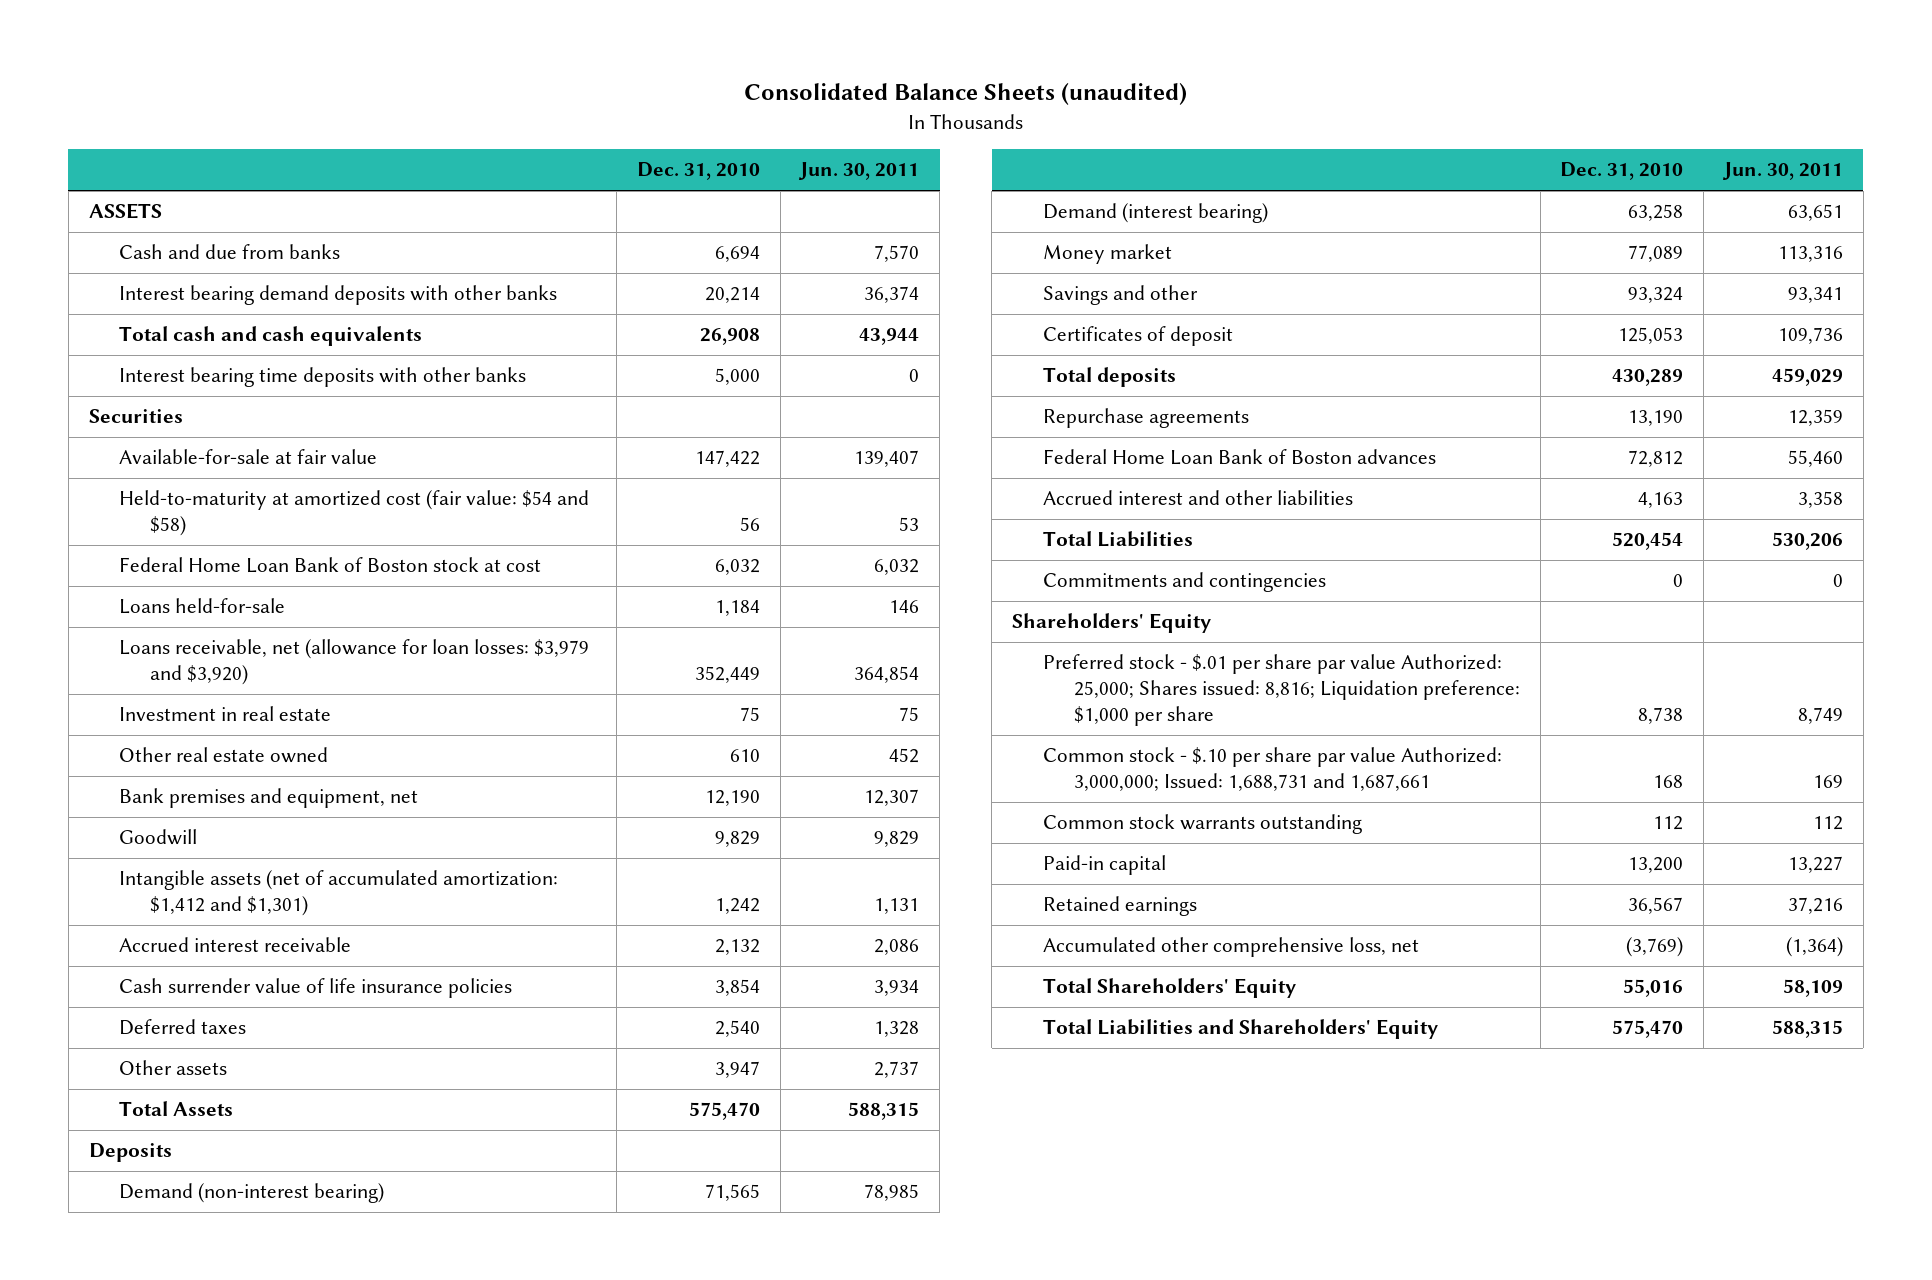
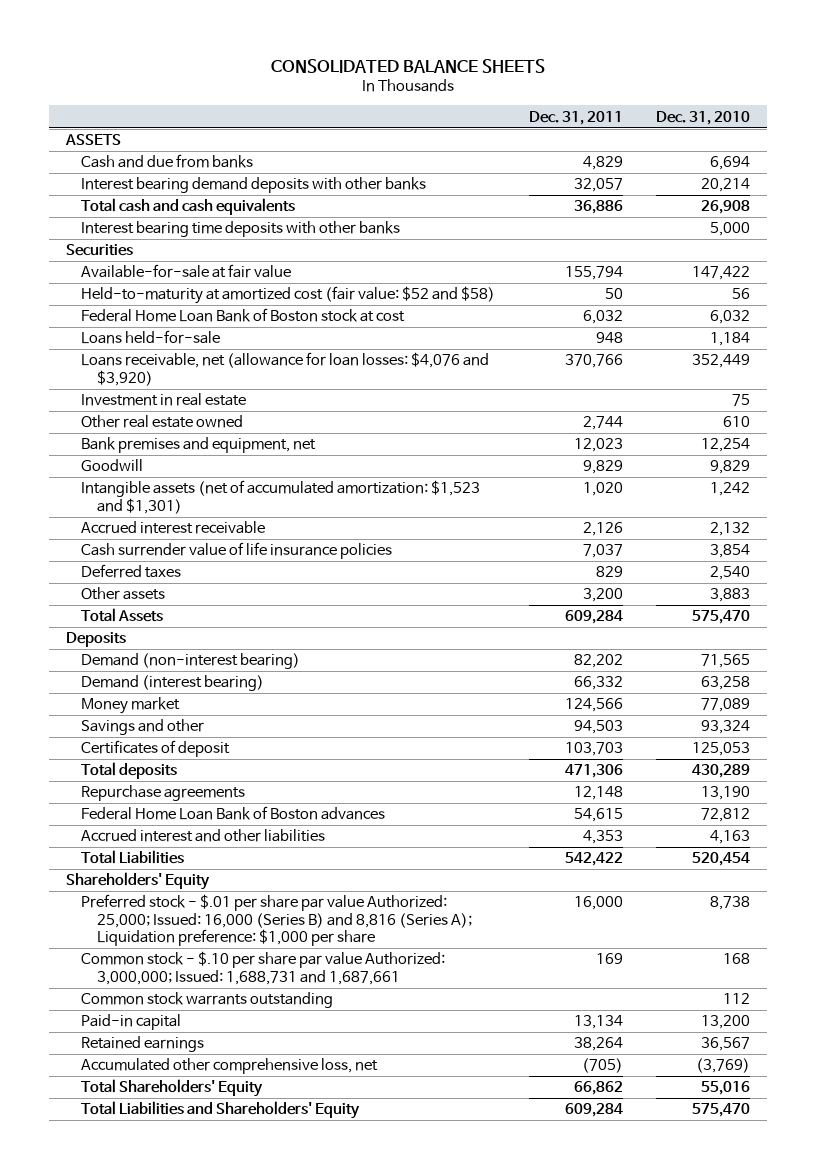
[743,83,1187,106] Consolidated Balance Sheets (unaudited) -> [271,58,546,73] CONSOLIDATED BALANCE SHEETS
[798,162,920,181] Jun. 30, 2011 -> none
none -> [528,110,623,125] Dec. 31, 2011
[119,490,590,537] Held-to-maturity at amortized cost (fair value: $54 and $58) -> [81,286,496,305] Held-to-maturity at amortized cost (fair value: $52 and $58)
[119,639,590,686] Loans receivable, net (allowance for loan losses: $3,979 and $3,920) -> [81,352,490,386] Loans receivable, net (allowance for loan losses: $4,076 and $3,920)
[704,790,760,807] 12,190 -> [701,438,751,453] 12,254
[119,870,559,917] Intangible assets (net of accumulated amortization: $1,412 and $1,301) -> [81,480,481,514] Intangible assets (net of accumulated amortization: $1,523 and $1,301)
[714,1061,760,1079] 3,947 -> [710,588,751,603] 3,883
[1042,572,1326,593] Commitments and contingencies -> none
[1042,654,1520,727] Preferred stock - $.01 per share par value Authorized: 25,000; Shares issued: 8,816; Liquidation preference: $1,000 per share -> [81,894,472,946] Preferred stock - $.01 per share par value Authorized: 25,000; Issued: 16,000 (Series B) and 8,816 (Series A); Liquidation preference: $1,000 per share

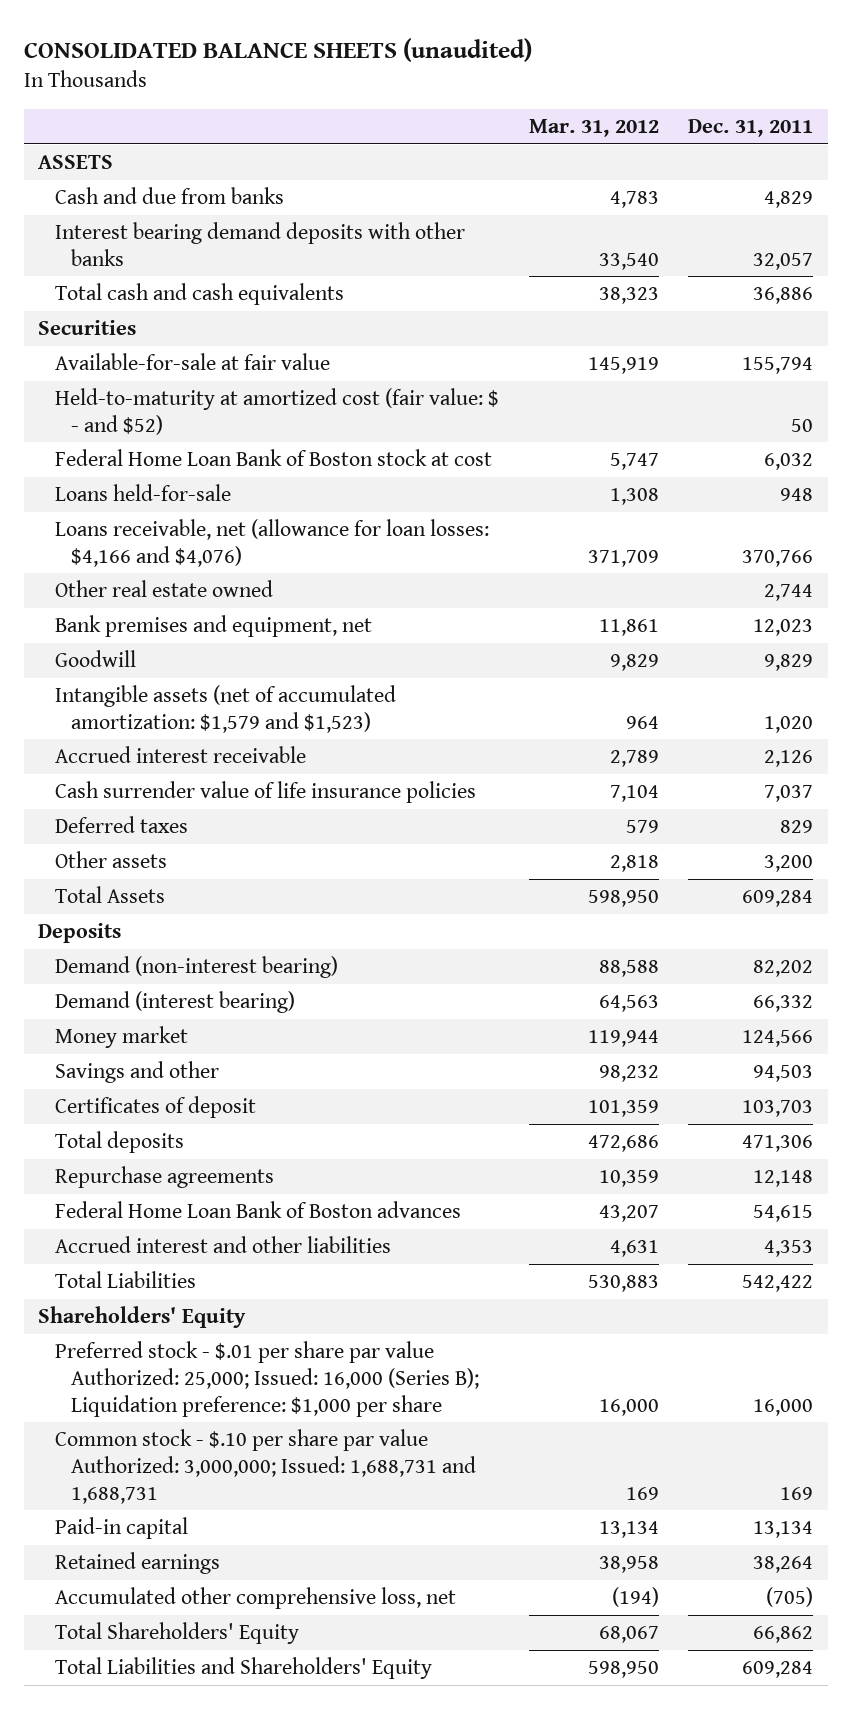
[271,58,546,73] CONSOLIDATED BALANCE SHEETS -> [23,37,532,62] CONSOLIDATED BALANCE SHEETS (unaudited)
[656,110,751,125] Dec. 31, 2010 -> none
none -> [528,119,659,138] Mar. 31, 2012
[81,221,401,238] Interest bearing time deposits with other banks -> none
[81,286,496,305] Held-to-maturity at amortized cost (fair value: $52 and $58) -> [54,388,499,435] Held-to-maturity at amortized cost (fair value: $ - and $52)
[81,393,247,407] Investment in real estate -> none
[81,352,490,386] Loans receivable, net (allowance for loan losses: $4,076 and $3,920) -> [54,519,489,567] Loans receivable, net (allowance for loan losses: $4,166 and $4,076)
[81,480,481,514] Intangible assets (net of accumulated amortization: $1,523 and $1,301) -> [54,685,396,733] Intangible assets (net of accumulated amortization: $1,579 and $1,523)
[81,992,334,1009] Common stock warrants outstanding -> none
[81,894,472,946] Preferred stock - $.01 per share par value Authorized: 25,000; Issued: 16,000 (Series B) and 8,816 (Series A); Liquidation preference: $1,000 per share -> [54,1341,480,1417] Preferred stock - $.01 per share par value Authorized: 25,000; Issued: 16,000 (Series B); Liquidation preference: $1,000 per share
[81,951,446,985] Common stock - $.10 per share par value Authorized: 3,000,000; Issued: 1,688,731 and 1,687,661 -> [54,1429,477,1504] Common stock - $.10 per share par value Authorized: 3,000,000; Issued: 1,688,731 and 1,688,731

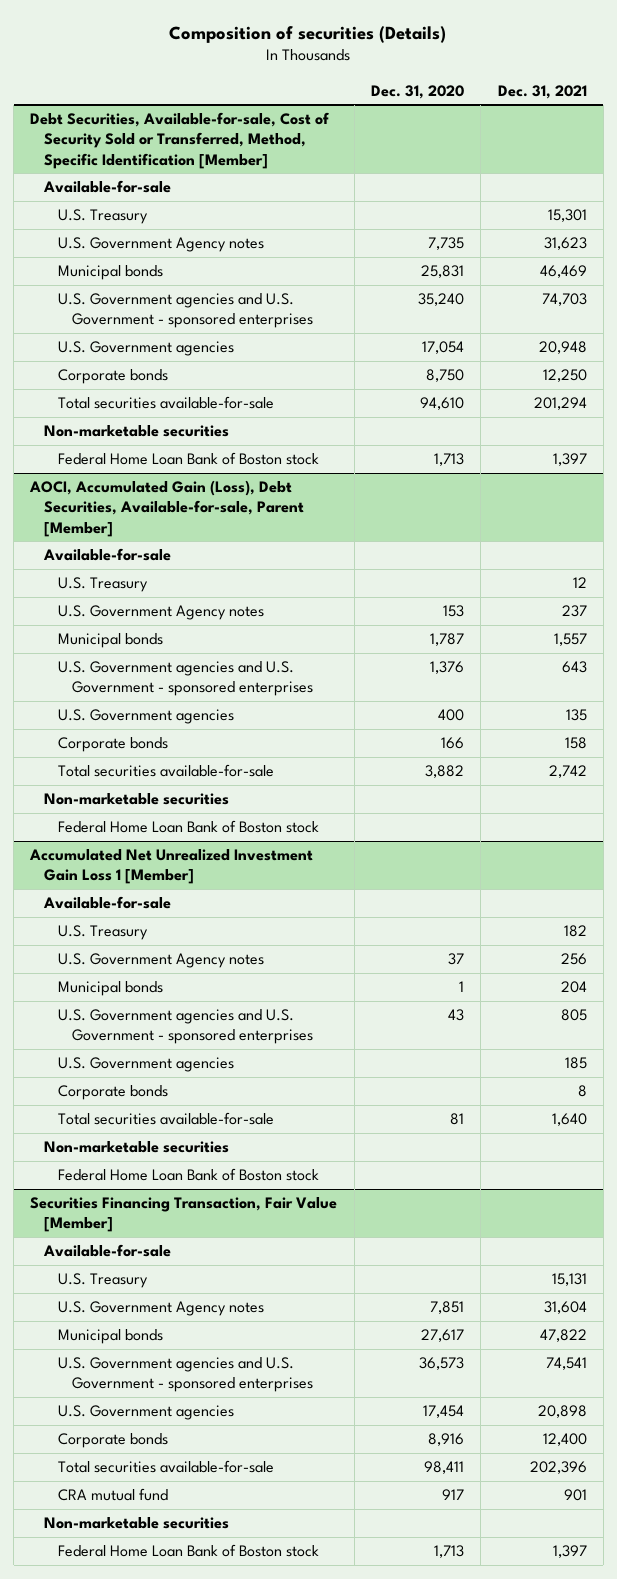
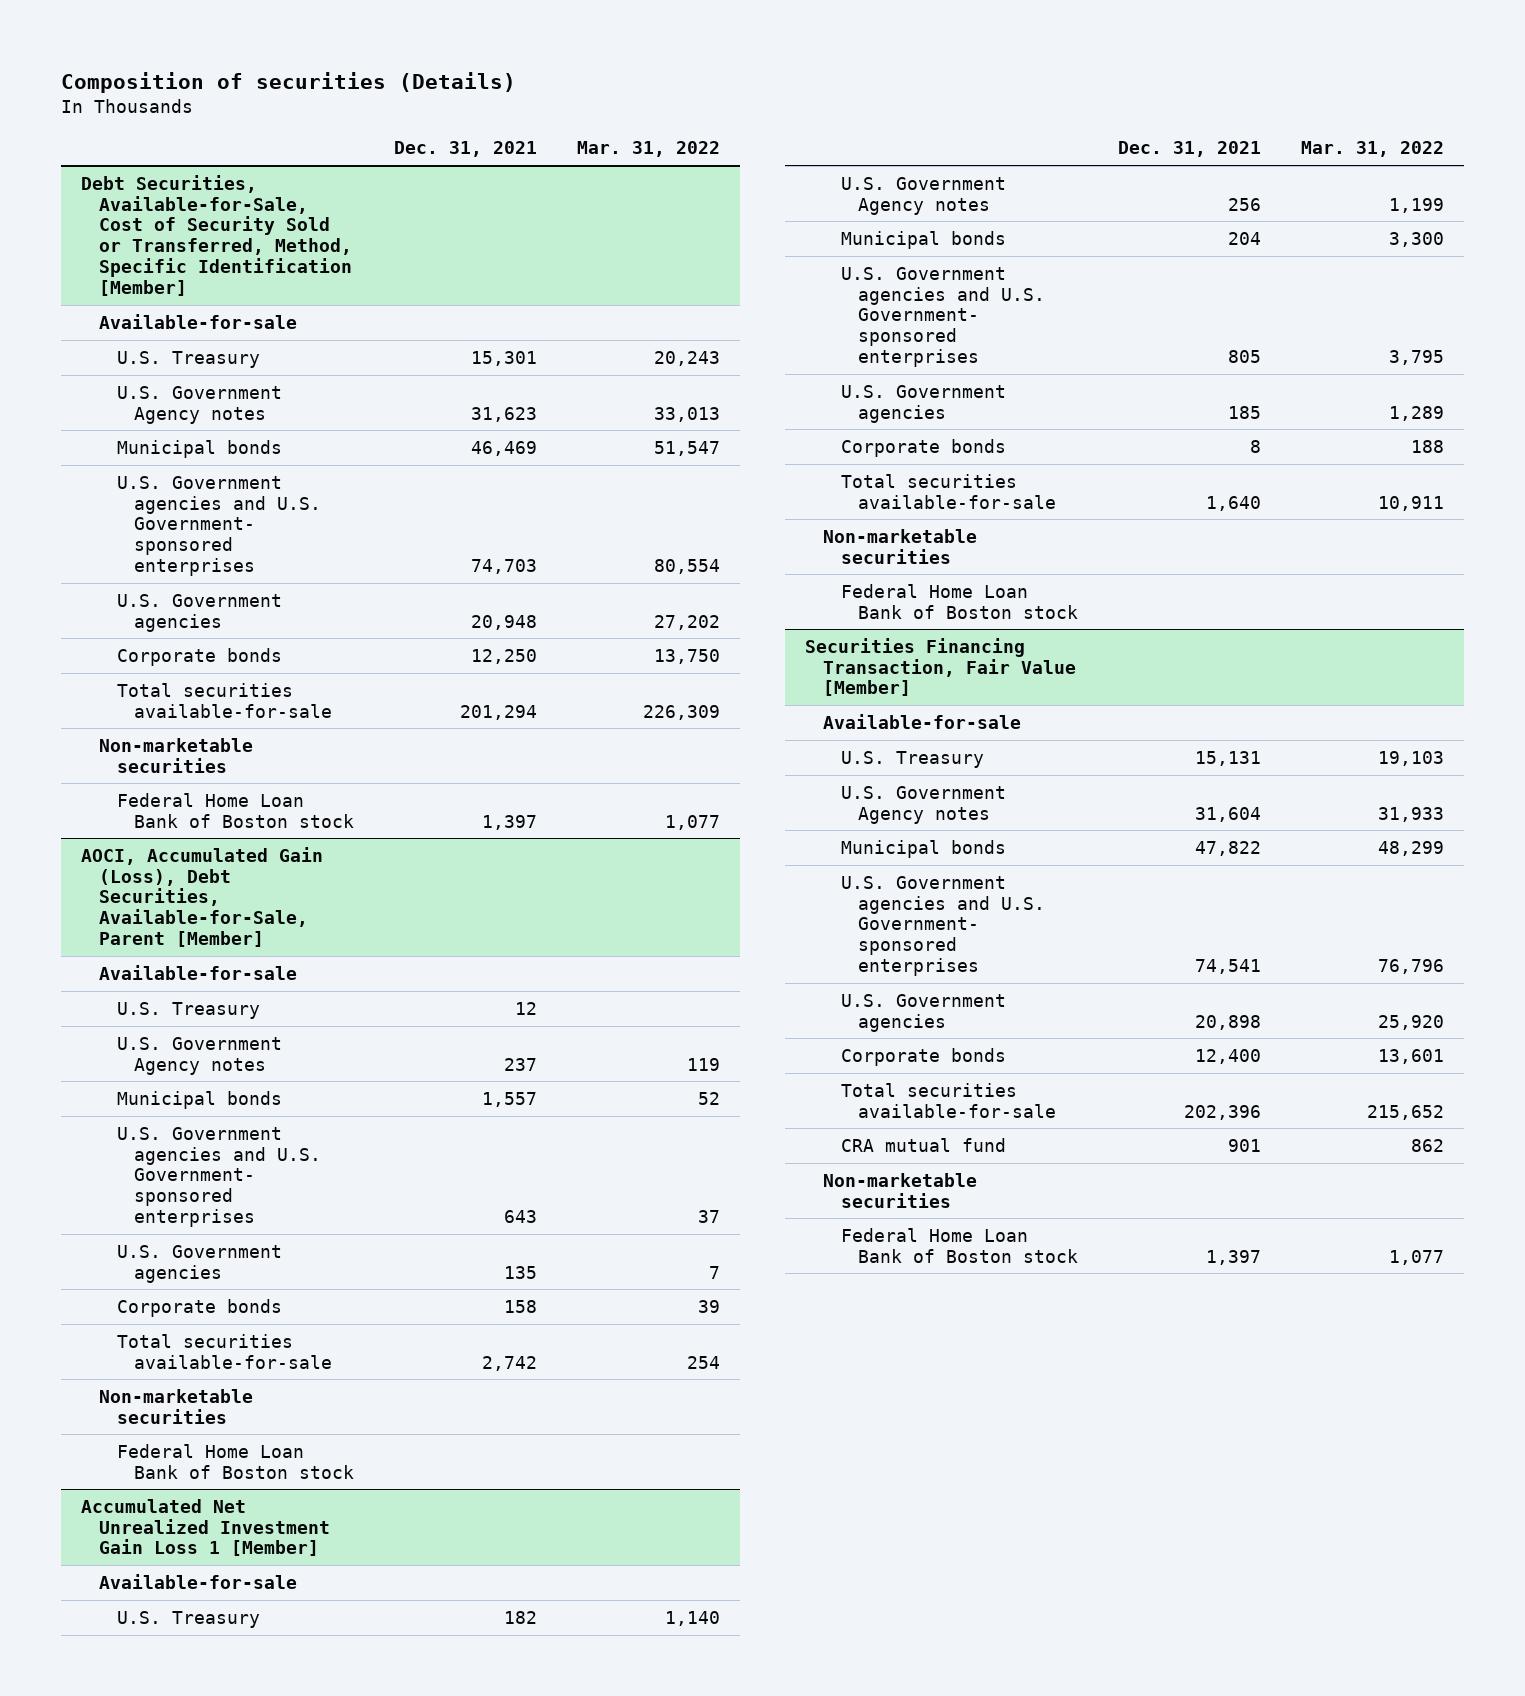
[370,84,464,99] Dec. 31, 2020 -> none
none -> [577,141,721,158] Mar. 31, 2022
[30,112,330,169] Debt Securities, Available-for-sale, Cost of Security Sold or Transferred, Method, Specific Identification [Member] -> [80,174,352,296] Debt Securities, Available-for-Sale, Cost of Security Sold or Transferred, Method, Specific Identification [Member]
[58,293,314,329] U.S. Government agencies and U.S. Government - sponsored enterprises -> [116,475,322,576] U.S. Government agencies and U.S. Government- sponsored enterprises
[29,480,305,537] AOCI, Accumulated Gain (Loss), Debt Securities, Available-for-sale, Parent [Member] -> [80,846,323,947] AOCI, Accumulated Gain (Loss), Debt Securities, Available-for-Sale, Parent [Member]
[58,661,314,697] U.S. Government agencies and U.S. Government - sponsored enterprises -> [116,1126,322,1227] U.S. Government agencies and U.S. Government- sponsored enterprises
[58,1009,314,1045] U.S. Government agencies and U.S. Government - sponsored enterprises -> [840,266,1046,367] U.S. Government agencies and U.S. Government- sponsored enterprises
[58,1357,314,1393] U.S. Government agencies and U.S. Government - sponsored enterprises -> [840,875,1046,976] U.S. Government agencies and U.S. Government- sponsored enterprises

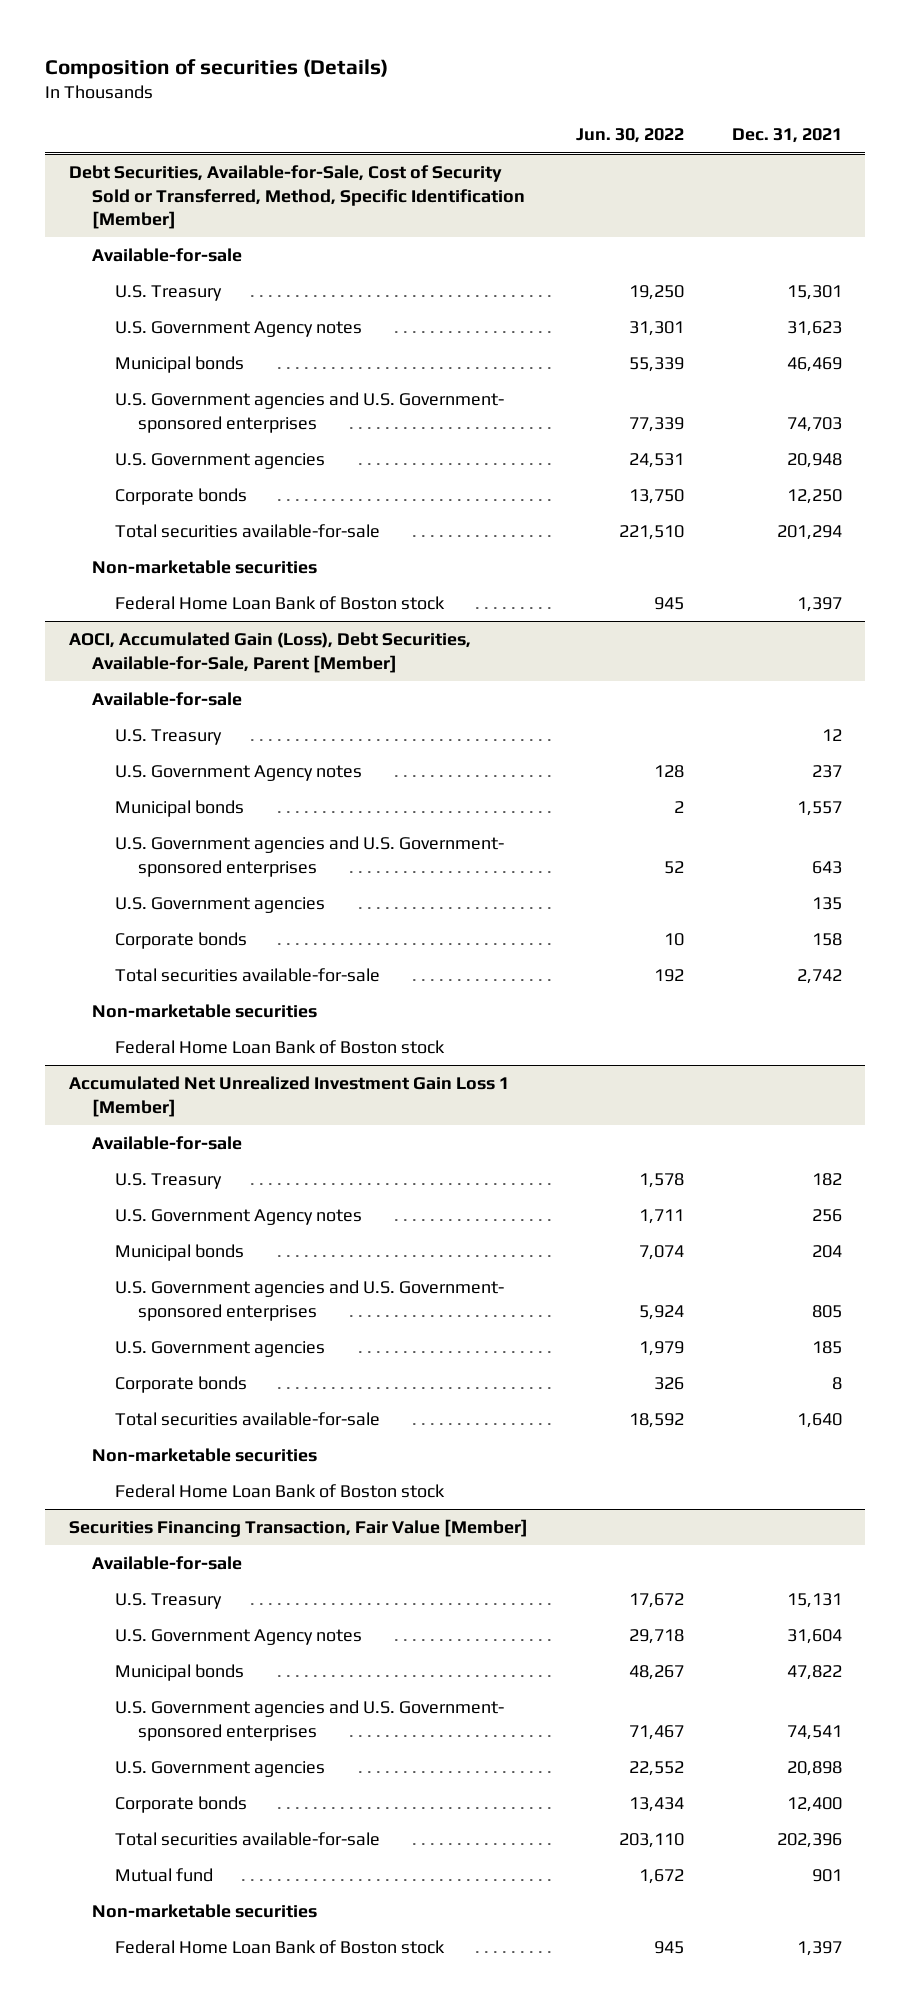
[577,141,721,158] Mar. 31, 2022 -> none
none -> [575,128,684,144] Jun. 30, 2022
[840,1137,1006,1152] CRA mutual fund -> [114,1868,213,1883] Mutual fund

